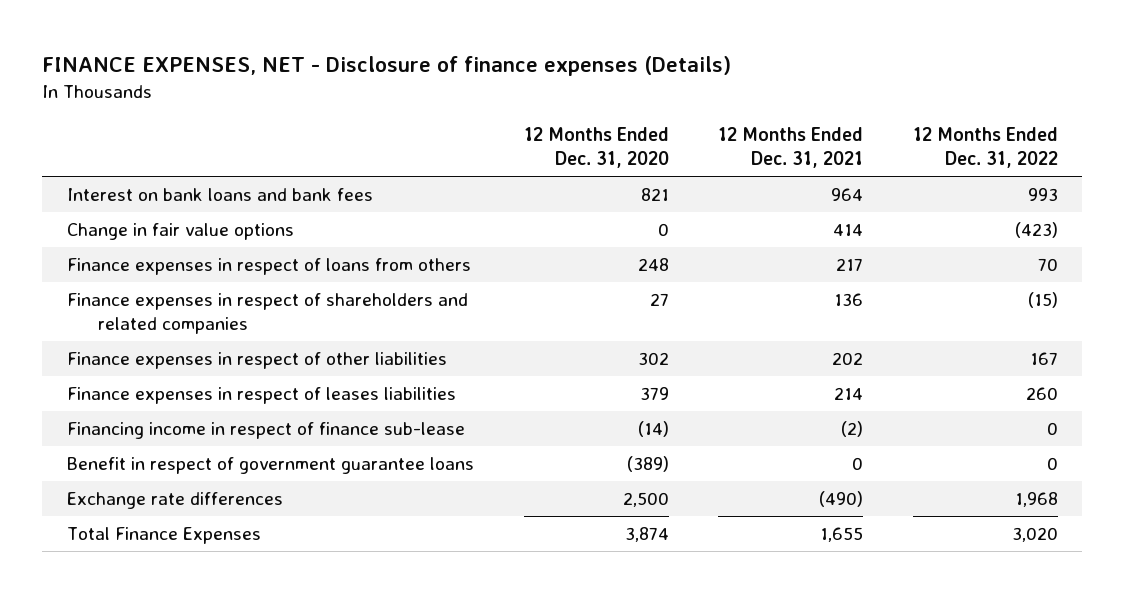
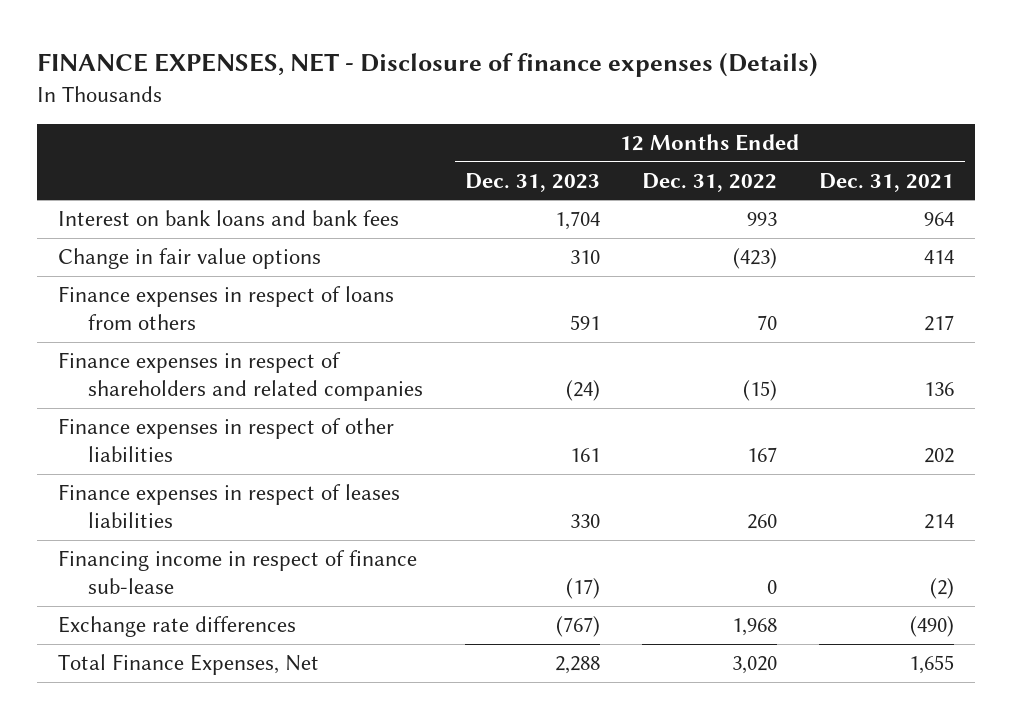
[523,127,669,169] 12 Months Ended Dec. 31, 2020 -> none
none -> [465,172,601,192] Dec. 31, 2023
[67,456,475,474] Benefit in respect of government guarantee loans -> none
[67,526,262,544] Total Finance Expenses -> [57,654,319,676] Total Finance Expenses, Net

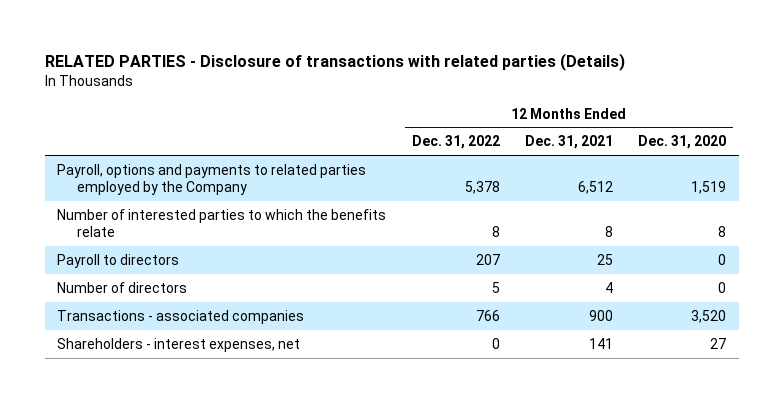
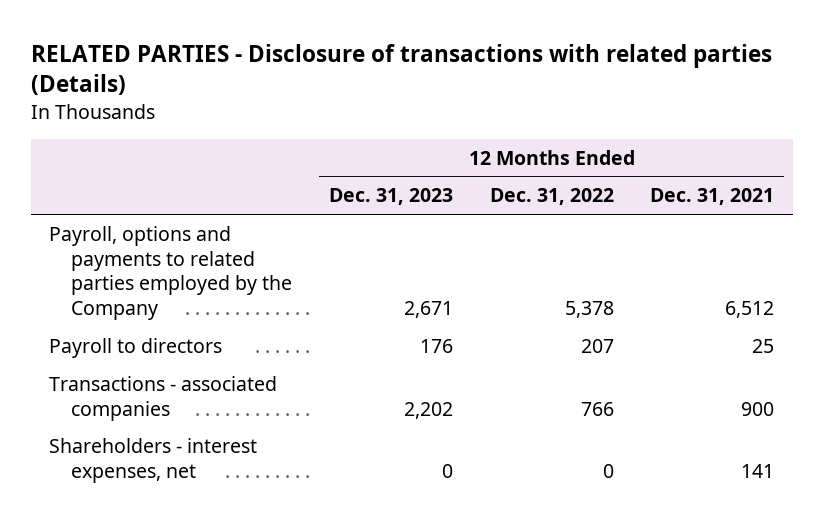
[638,135,727,150] Dec. 31, 2020 -> none
none -> [328,188,453,206] Dec. 31, 2023
[57,208,387,238] Number of interested parties to which the benefits relate -> none
[57,281,188,293] Number of directors -> none

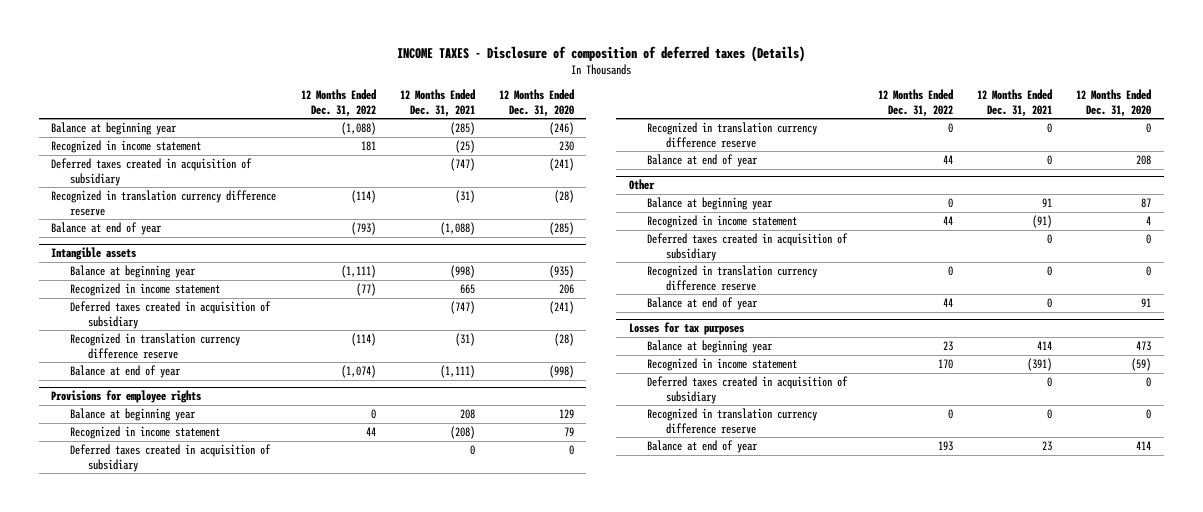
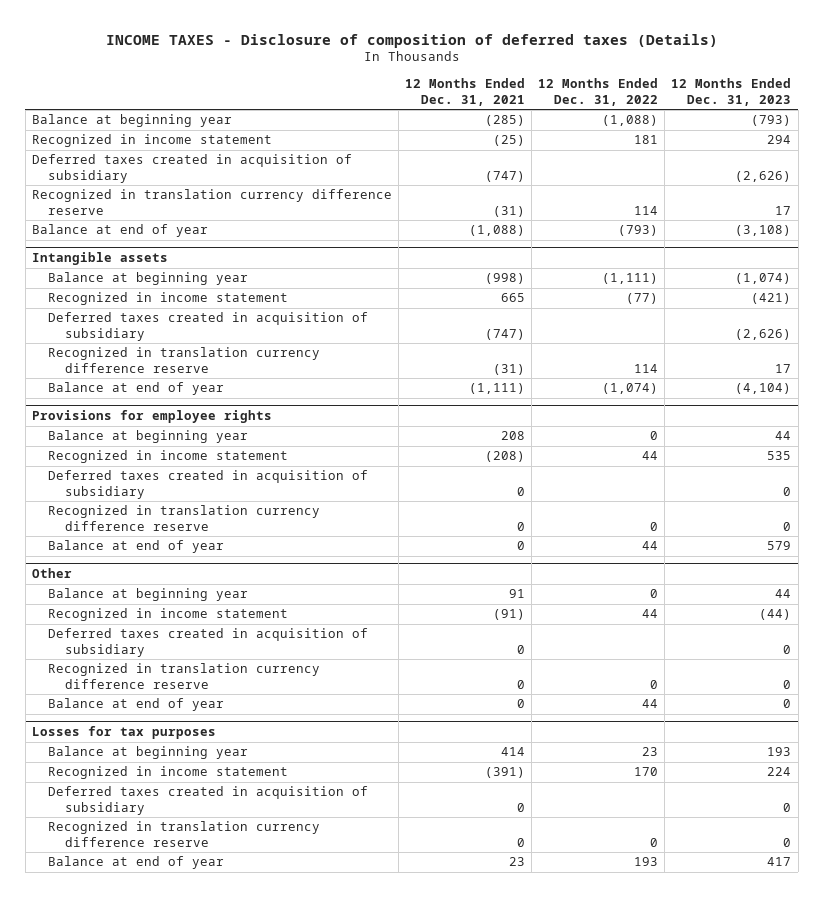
[499,89,575,117] 12 Months Ended Dec. 31, 2020 -> none
none -> [671,78,792,107] 12 Months Ended Dec. 31, 2023
[350,190,376,204] (114) -> [634,206,659,216] 114
[350,333,376,347] (114) -> [634,364,659,374] 114

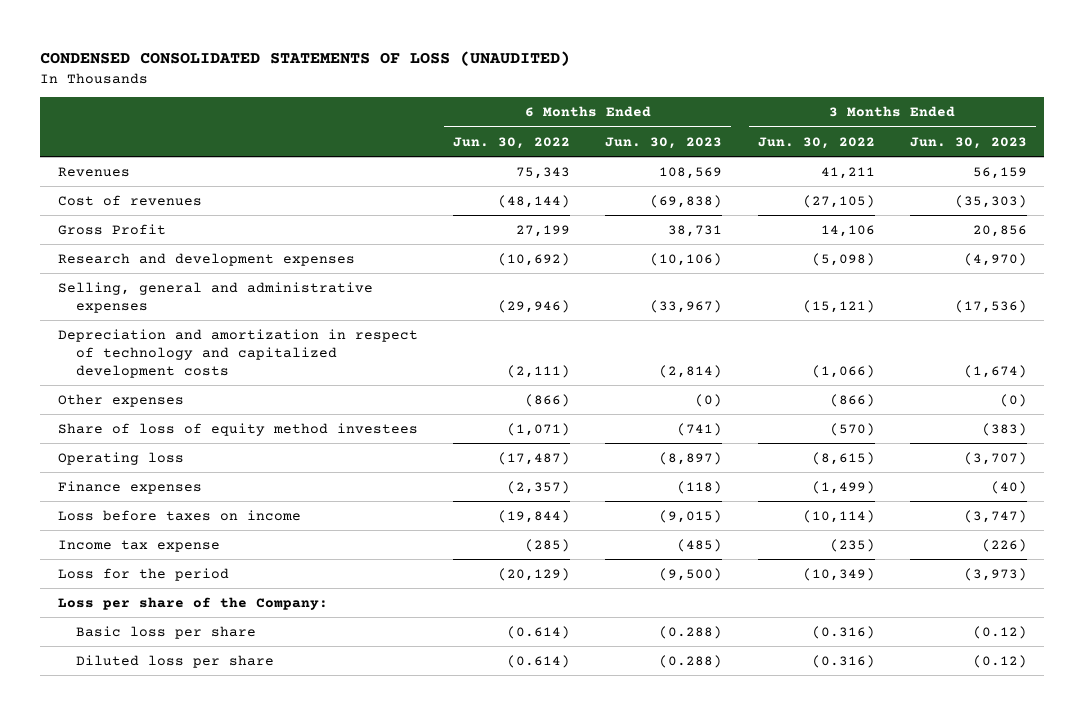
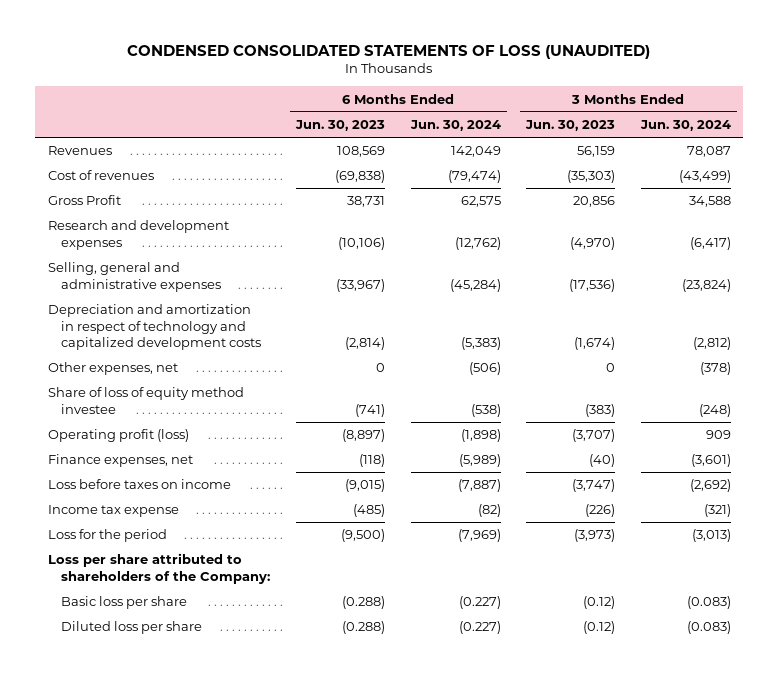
[452,136,570,149] Jun. 30, 2022 -> none
[757,136,875,149] Jun. 30, 2022 -> none
none -> [409,120,501,132] Jun. 30, 2024
none -> [639,120,731,132] Jun. 30, 2024
[57,393,184,407] Other expenses -> [47,362,178,376] Other expenses, net
[695,393,723,407] (0) -> [375,363,385,373] 0
[999,393,1027,407] (0) -> [606,363,616,373] 0
[57,422,418,436] Share of loss of equity method investees -> [47,387,244,414] Share of loss of equity method investee
[57,451,184,465] Operating loss -> [47,429,189,443] Operating profit (loss)
[57,480,202,494] Finance expenses -> [47,454,193,468] Finance expenses, net
[57,596,328,610] Loss per share of the Company: -> [47,553,271,584] Loss per share attributed to shareholders of the Company:

